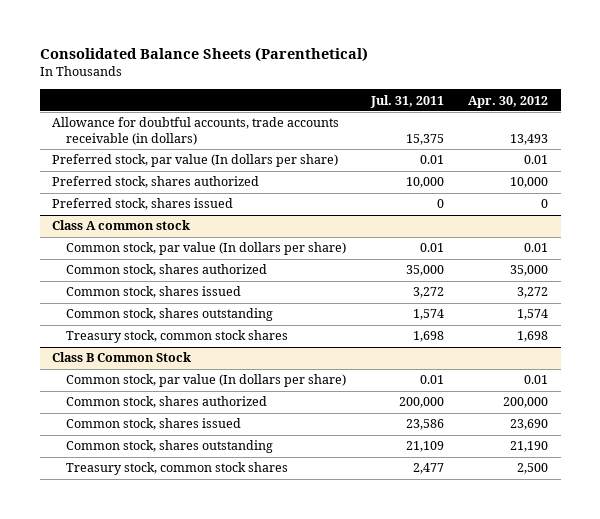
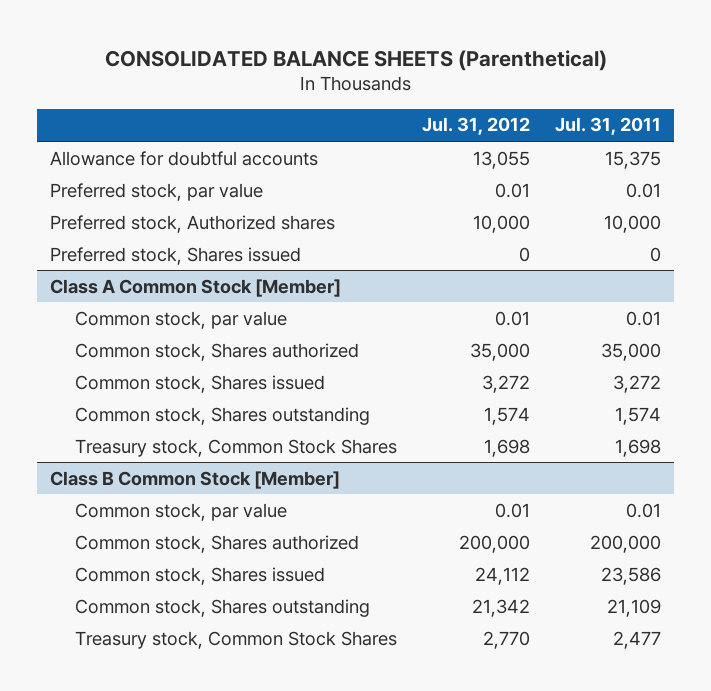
[39,47,368,63] Consolidated Balance Sheets (Parenthetical) -> [104,49,607,71] CONSOLIDATED BALANCE SHEETS (Parenthetical)
[468,95,549,108] Apr. 30, 2012 -> none
none -> [422,117,531,136] Jul. 31, 2012
[52,117,340,146] Allowance for doubtful accounts, trade accounts receivable (in dollars) -> [49,150,318,166] Allowance for doubtful accounts
[52,154,339,168] Preferred stock, par value (In dollars per share) -> [49,182,263,201] Preferred stock, par value
[52,176,260,189] Preferred stock, shares authorized -> [49,214,335,233] Preferred stock, Authorized shares
[52,198,234,211] Preferred stock, shares issued -> [49,246,301,265] Preferred stock, Shares issued
[52,220,191,231] Class A common stock -> [49,278,341,297] Class A Common Stock [Member]
[65,242,346,256] Common stock, par value (In dollars per share) -> [75,310,288,329] Common stock, par value
[65,264,267,277] Common stock, shares authorized -> [75,342,360,361] Common stock, Shares authorized
[65,286,241,299] Common stock, shares issued -> [75,374,326,393] Common stock, Shares issued
[65,308,273,322] Common stock, shares outstanding -> [75,406,371,425] Common stock, Shares outstanding
[65,330,288,344] Treasury stock, common stock shares -> [75,438,398,457] Treasury stock, Common Stock Shares
[52,352,192,363] Class B Common Stock -> [49,470,340,489] Class B Common Stock [Member]
[65,374,346,388] Common stock, par value (In dollars per share) -> [75,502,288,521] Common stock, par value
[65,396,267,409] Common stock, shares authorized -> [75,534,360,553] Common stock, Shares authorized
[65,418,241,431] Common stock, shares issued -> [75,566,326,585] Common stock, Shares issued
[65,440,273,454] Common stock, shares outstanding -> [75,598,371,617] Common stock, Shares outstanding
[65,462,288,476] Treasury stock, common stock shares -> [75,630,398,649] Treasury stock, Common Stock Shares

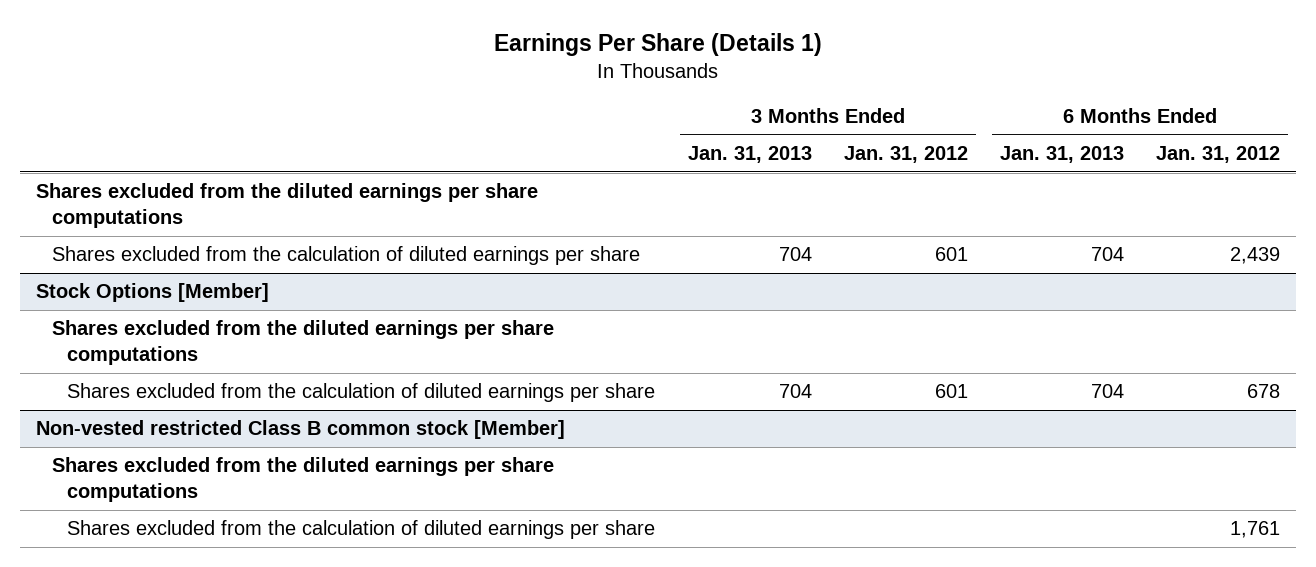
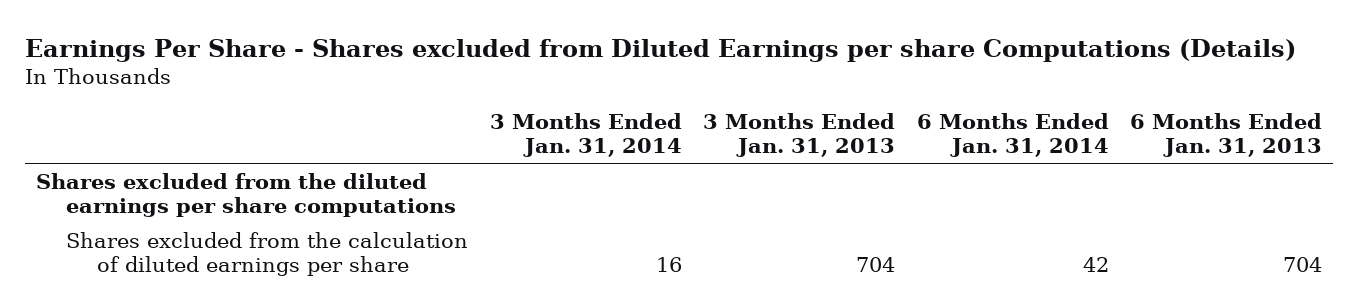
[494,32,823,56] Earnings Per Share (Details 1) -> [24,38,1296,62] Earnings Per Share - Shares excluded from Diluted Earnings per share Computations (Details)
[843,146,968,164] Jan. 31, 2012 -> none
[1156,146,1281,164] Jan. 31, 2012 -> none
none -> [489,113,682,158] 3 Months Ended Jan. 31, 2014
none -> [916,113,1109,158] 6 Months Ended Jan. 31, 2014
[35,283,269,303] Stock Options [Member] -> none
[51,320,554,366] Shares excluded from the diluted earnings per share computations -> none
[67,383,656,403] Shares excluded from the calculation of diluted earnings per share -> none
[35,420,565,440] Non-vested restricted Class B common stock [Member] -> none
[51,457,554,503] Shares excluded from the diluted earnings per share computations -> none
[67,520,656,540] Shares excluded from the calculation of diluted earnings per share -> none

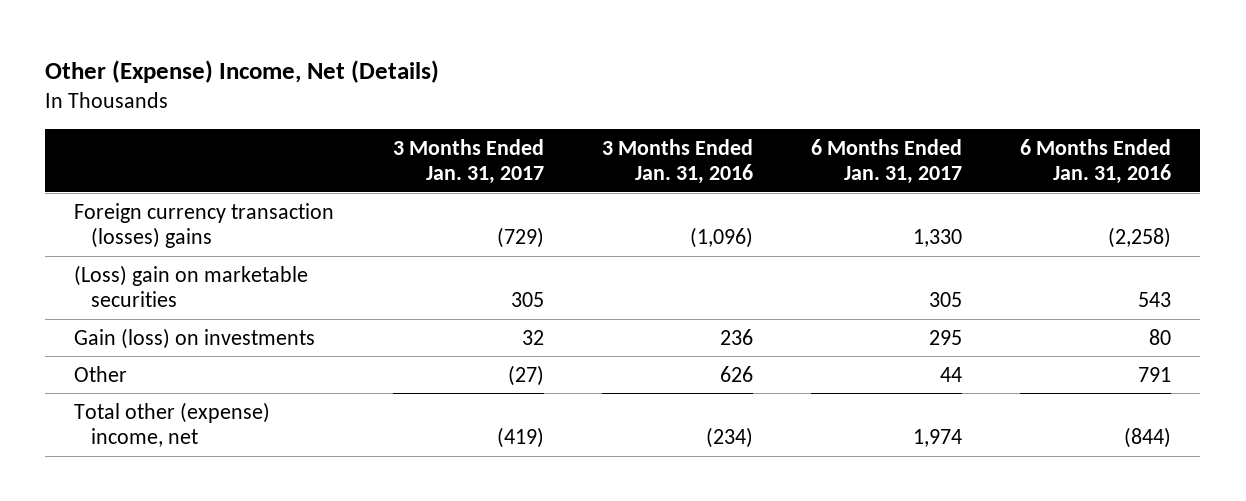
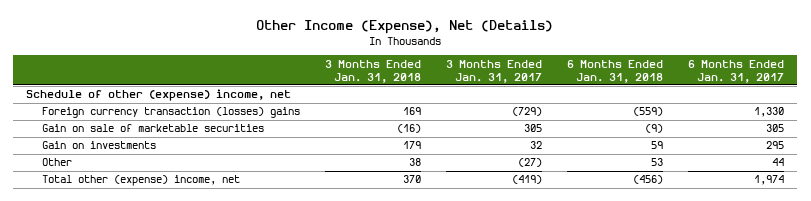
[45,59,440,83] Other (Expense) Income, Net (Details) -> [256,20,554,35] Other Income (Expense), Net (Details)
[601,138,753,185] 3 Months Ended Jan. 31, 2016 -> none
[1020,138,1172,185] 6 Months Ended Jan. 31, 2016 -> none
none -> [324,59,421,83] 3 Months Ended Jan. 31, 2018
none -> [567,59,664,83] 6 Months Ended Jan. 31, 2018
none -> [26,89,292,102] Schedule of other (expense) income, net
[74,264,309,308] (Loss) gain on marketable securities -> [41,124,264,133] Gain on sale of marketable securities
[74,327,316,349] Gain (loss) on investments -> [41,141,156,150] Gain on investments

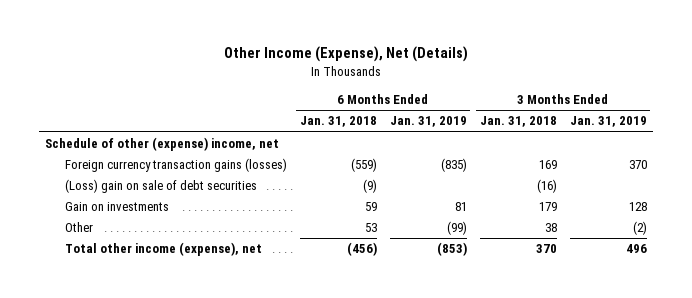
[446,59,543,83] 3 Months Ended Jan. 31, 2017 -> none
[688,59,785,83] 6 Months Ended Jan. 31, 2017 -> none
none -> [389,116,467,128] Jan. 31, 2019
none -> [569,116,647,128] Jan. 31, 2019
[41,107,300,119] Foreign currency transaction (losses) gains -> [64,158,287,173] Foreign currency transaction gains (losses)
[41,124,264,133] Gain on sale of marketable securities -> [64,179,257,194] (Loss) gain on sale of debt securities
[41,175,240,187] Total other (expense) income, net -> [64,242,262,257] Total other income (expense), net

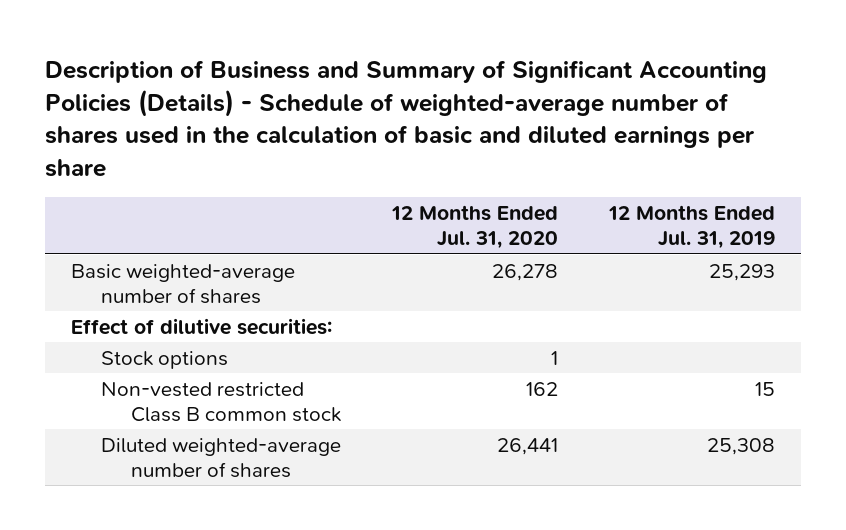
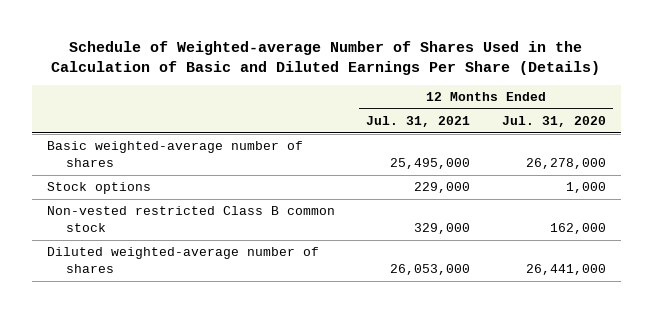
[45,59,768,178] Description of Business and Summary of Significant Accounting Policies (Details) - Schedule of weighted-average number of shares used in the calculation of basic and diluted earnings per share -> [51,40,601,75] Schedule of Weighted-average Number of Shares Used in the Calculation of Basic and Diluted Earnings Per Share (Details)
[608,205,776,250] 12 Months Ended Jul. 31, 2019 -> none
none -> [366,116,471,128] Jul. 31, 2021
[70,317,332,335] Effect of dilutive securities: -> none
[492,263,559,281] 26,278 -> [525,157,606,169] 26,278,000
[551,350,559,365] 1 -> [565,182,606,194] 1,000
[526,381,559,396] 162 -> [549,222,606,234] 162,000
[497,437,559,455] 26,441 -> [525,263,606,275] 26,441,000

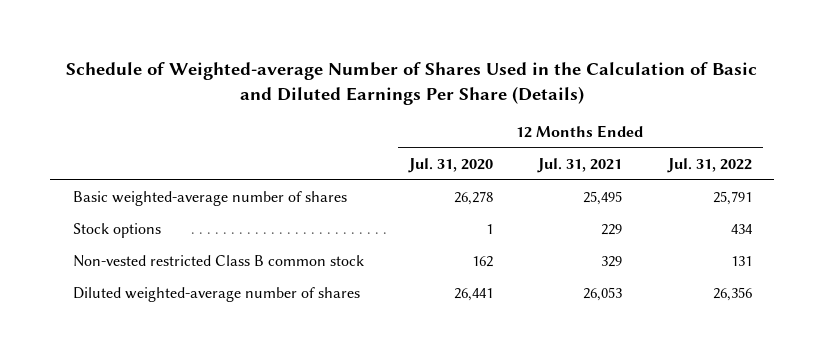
none -> [666,157,752,173] Jul. 31, 2022
[390,157,471,169] 25,495,000 -> [583,191,623,206] 25,495
[525,157,606,169] 26,278,000 -> [454,191,494,206] 26,278
[414,182,471,194] 229,000 -> [601,224,623,236] 229
[565,182,606,194] 1,000 -> [486,224,494,235] 1
[414,222,471,234] 329,000 -> [601,256,623,268] 329
[549,222,606,234] 162,000 -> [472,256,494,268] 162
[390,263,471,275] 26,053,000 -> [583,287,623,302] 26,053
[525,263,606,275] 26,441,000 -> [454,288,494,302] 26,441

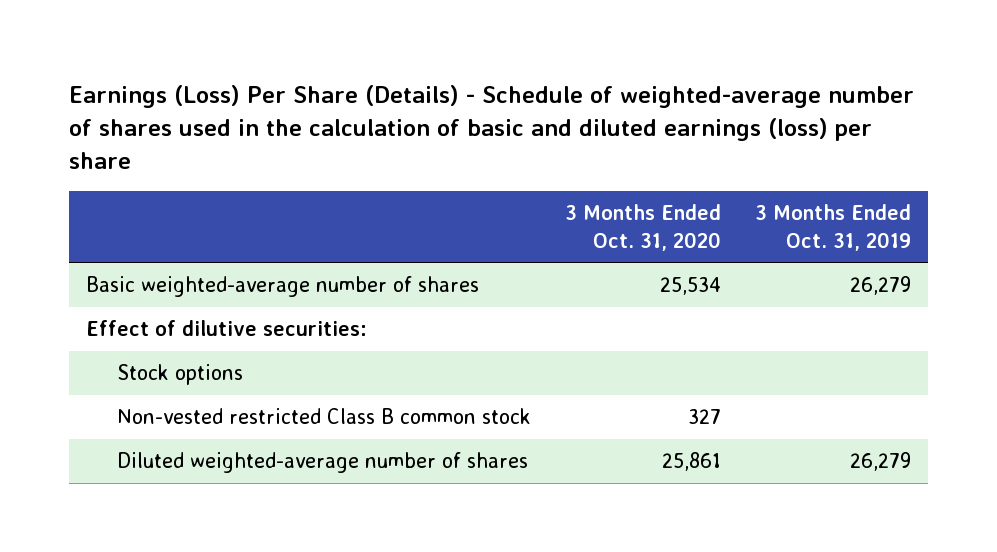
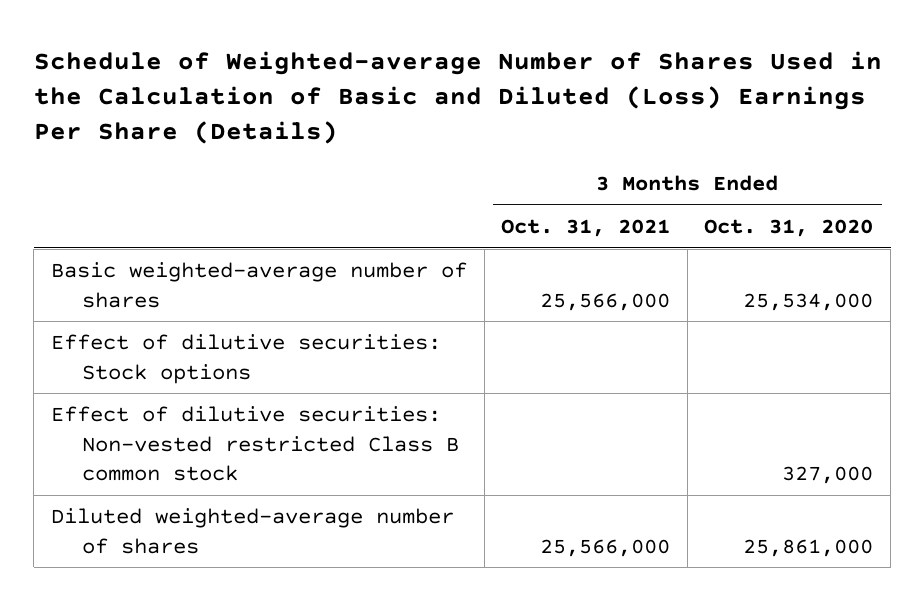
[69,84,915,170] Earnings (Loss) Per Share (Details) - Schedule of weighted-average number of shares used in the calculation of basic and diluted earnings (loss) per share -> [33,50,882,145] Schedule of Weighted-average Number of Shares Used in the Calculation of Basic and Diluted (Loss) Earnings Per Share (Details)
[754,203,911,251] 3 Months Ended Oct. 31, 2019 -> none
none -> [501,219,671,238] Oct. 31, 2021
[86,320,368,337] Effect of dilutive securities: -> none
[659,277,721,296] 25,534 -> [743,292,874,311] 25,534,000
[116,364,243,386] Stock options -> [50,334,441,384] Effect of dilutive securities: Stock options
[116,408,531,425] Non-vested restricted Class B common stock -> [50,406,459,481] Effect of dilutive securities: Non-vested restricted Class B common stock
[687,409,721,425] 327 -> [782,465,874,484] 327,000
[661,452,721,472] 25,861 -> [743,538,874,557] 25,861,000

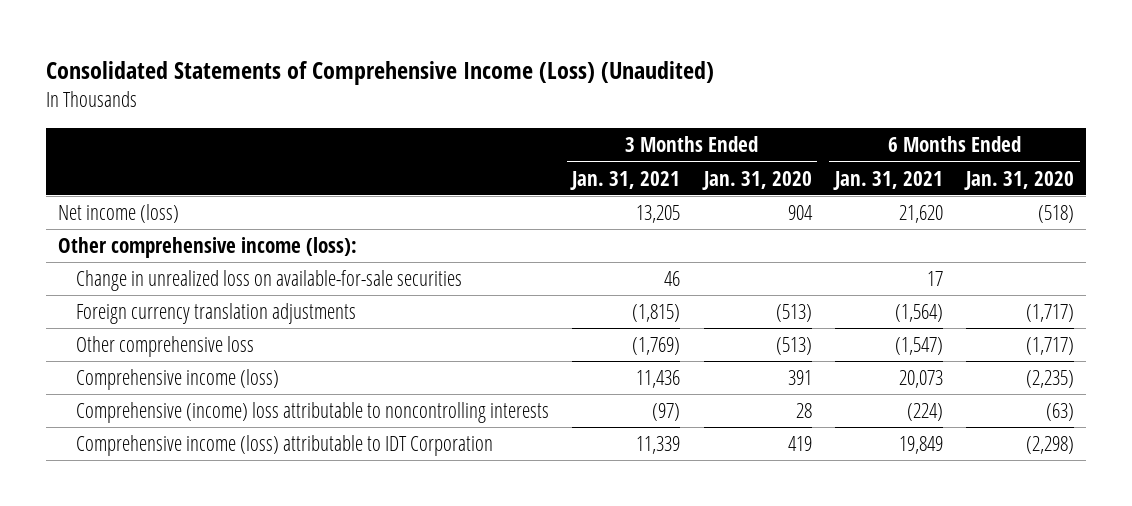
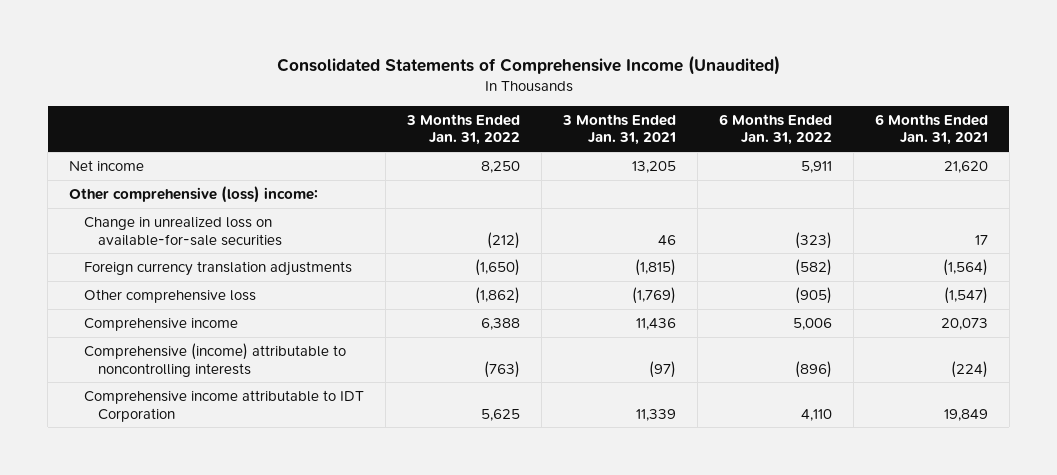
[46,60,715,85] Consolidated Statements of Comprehensive Income (Loss) (Unaudited) -> [276,54,780,75] Consolidated Statements of Comprehensive Income (Unaudited)
[701,170,812,190] Jan. 31, 2020 -> none
[964,170,1075,190] Jan. 31, 2020 -> none
none -> [405,113,520,146] 3 Months Ended Jan. 31, 2022
none -> [718,113,832,146] 6 Months Ended Jan. 31, 2022
[57,204,179,224] Net income (loss) -> [69,159,145,171] Net income
[57,237,357,259] Other comprehensive income (loss): -> [69,185,319,203] Other comprehensive (loss) income:
[76,369,280,391] Comprehensive income (loss) -> [83,317,238,331] Comprehensive income
[76,402,550,424] Comprehensive (income) loss attributable to noncontrolling interests -> [83,342,346,377] Comprehensive (income) attributable to noncontrolling interests
[76,435,494,457] Comprehensive income (loss) attributable to IDT Corporation -> [83,389,364,422] Comprehensive income attributable to IDT Corporation

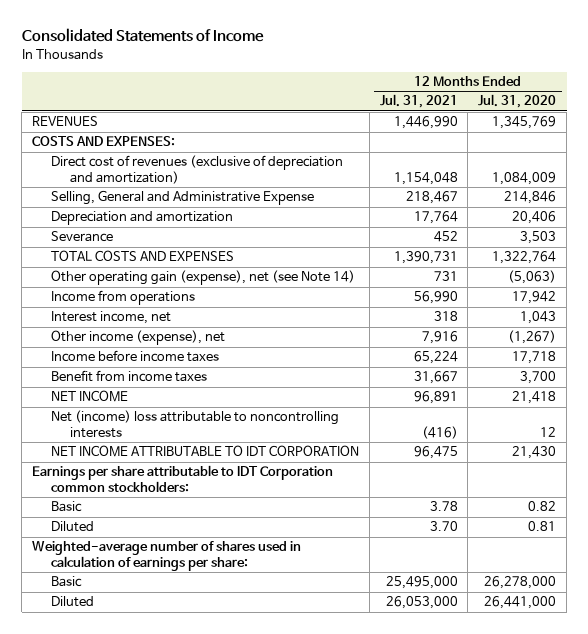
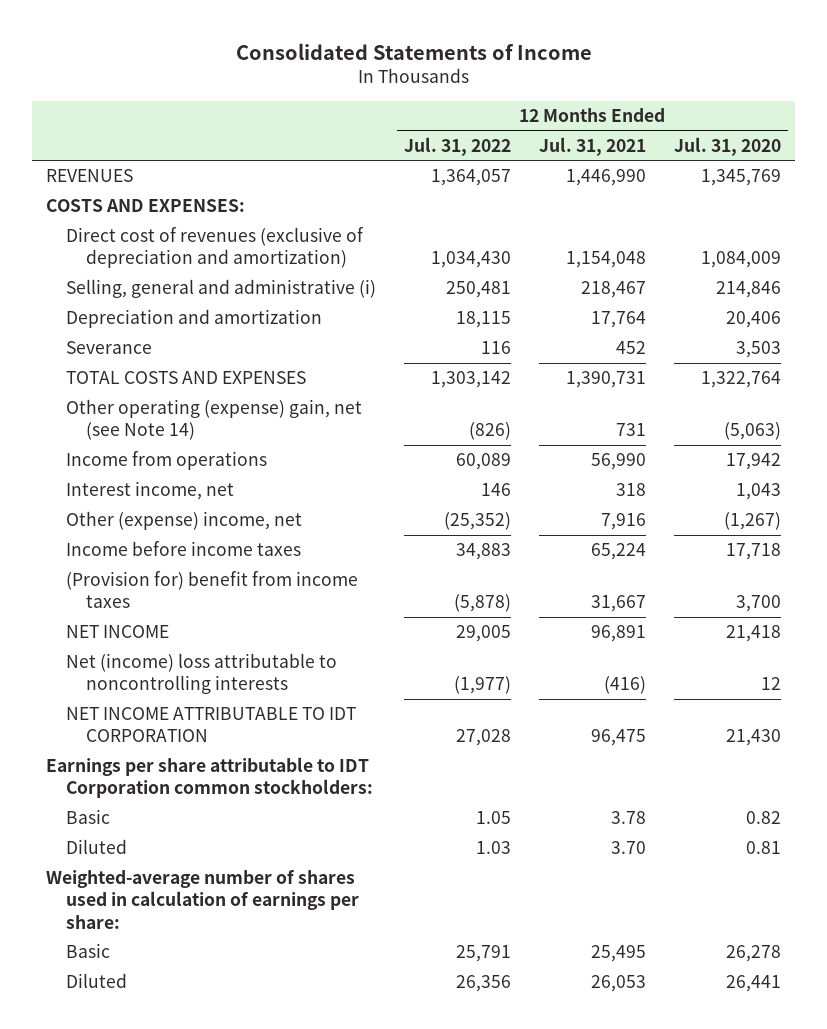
none -> [403,136,511,156] Jul. 31, 2022
[50,190,314,206] Selling, General and Administrative Expense -> [66,279,377,299] Selling, general and administrative (i)
[50,270,355,286] Other operating gain (expense), net (see Note 14) -> [66,399,363,441] Other operating (expense) gain, net (see Note 14)
[50,330,225,346] Other income (expense), net -> [66,511,303,531] Other (expense) income, net
[50,370,207,383] Benefit from income taxes -> [66,571,359,609] (Provision for) benefit from income taxes
[385,576,458,590] 25,495,000 -> [590,945,646,963] 25,495
[484,576,557,590] 26,278,000 -> [725,945,781,963] 26,278
[385,596,458,610] 26,053,000 -> [590,975,646,993] 26,053
[484,596,557,610] 26,441,000 -> [725,975,781,993] 26,441

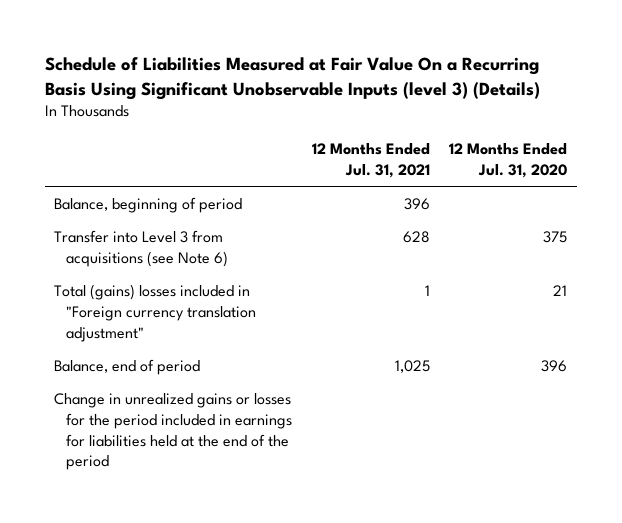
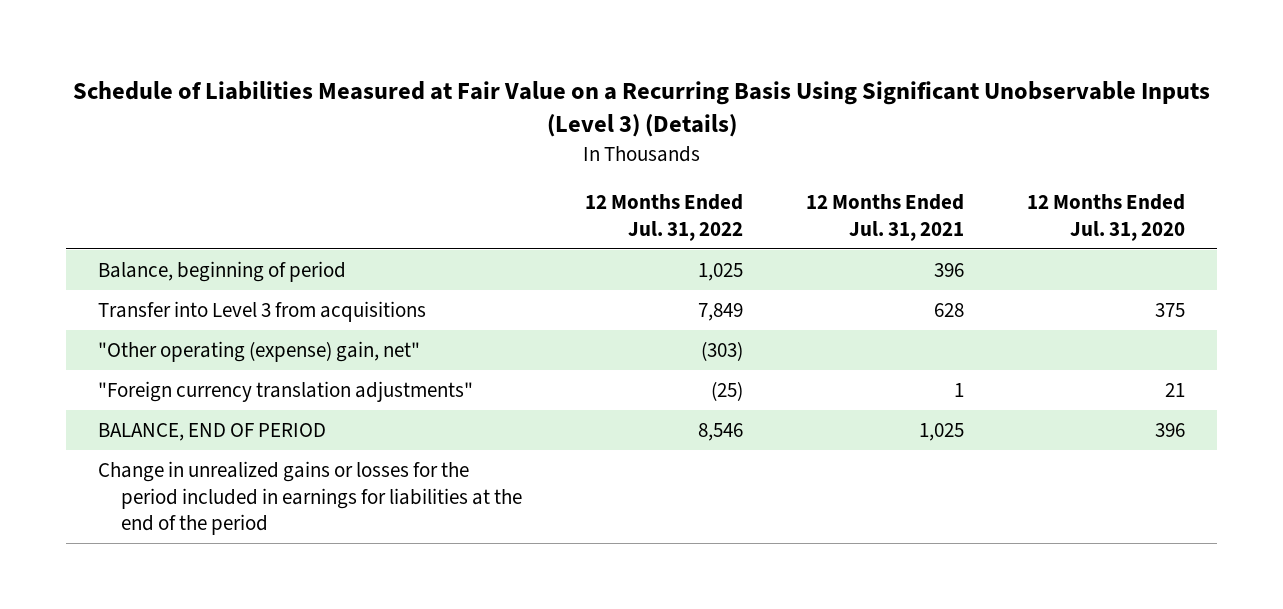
[44,56,540,100] Schedule of Liabilities Measured at Fair Value On a Recurring Basis Using Significant Unobservable Inputs (level 3) (Details) -> [72,81,1210,138] Schedule of Liabilities Measured at Fair Value on a Recurring Basis Using Significant Unobservable Inputs (Level 3) (Details)
none -> [585,194,744,241] 12 Months Ended Jul. 31, 2022
[54,229,229,267] Transfer into Level 3 from acquisitions (see Note 6) -> [97,300,426,322] Transfer into Level 3 from acquisitions
none -> [97,340,420,362] "Other operating (expense) gain, net"
[54,283,257,342] Total (gains) losses included in "Foreign currency translation adjustment" -> [97,380,473,402] "Foreign currency translation adjustments"
[54,358,201,375] Balance, end of period -> [97,422,326,441] BALANCE, END OF PERIOD
[54,392,293,471] Change in unrealized gains or losses for the period included in earnings for liabilities held at the end of the period -> [97,460,523,536] Change in unrealized gains or losses for the period included in earnings for liabilities at the end of the period

